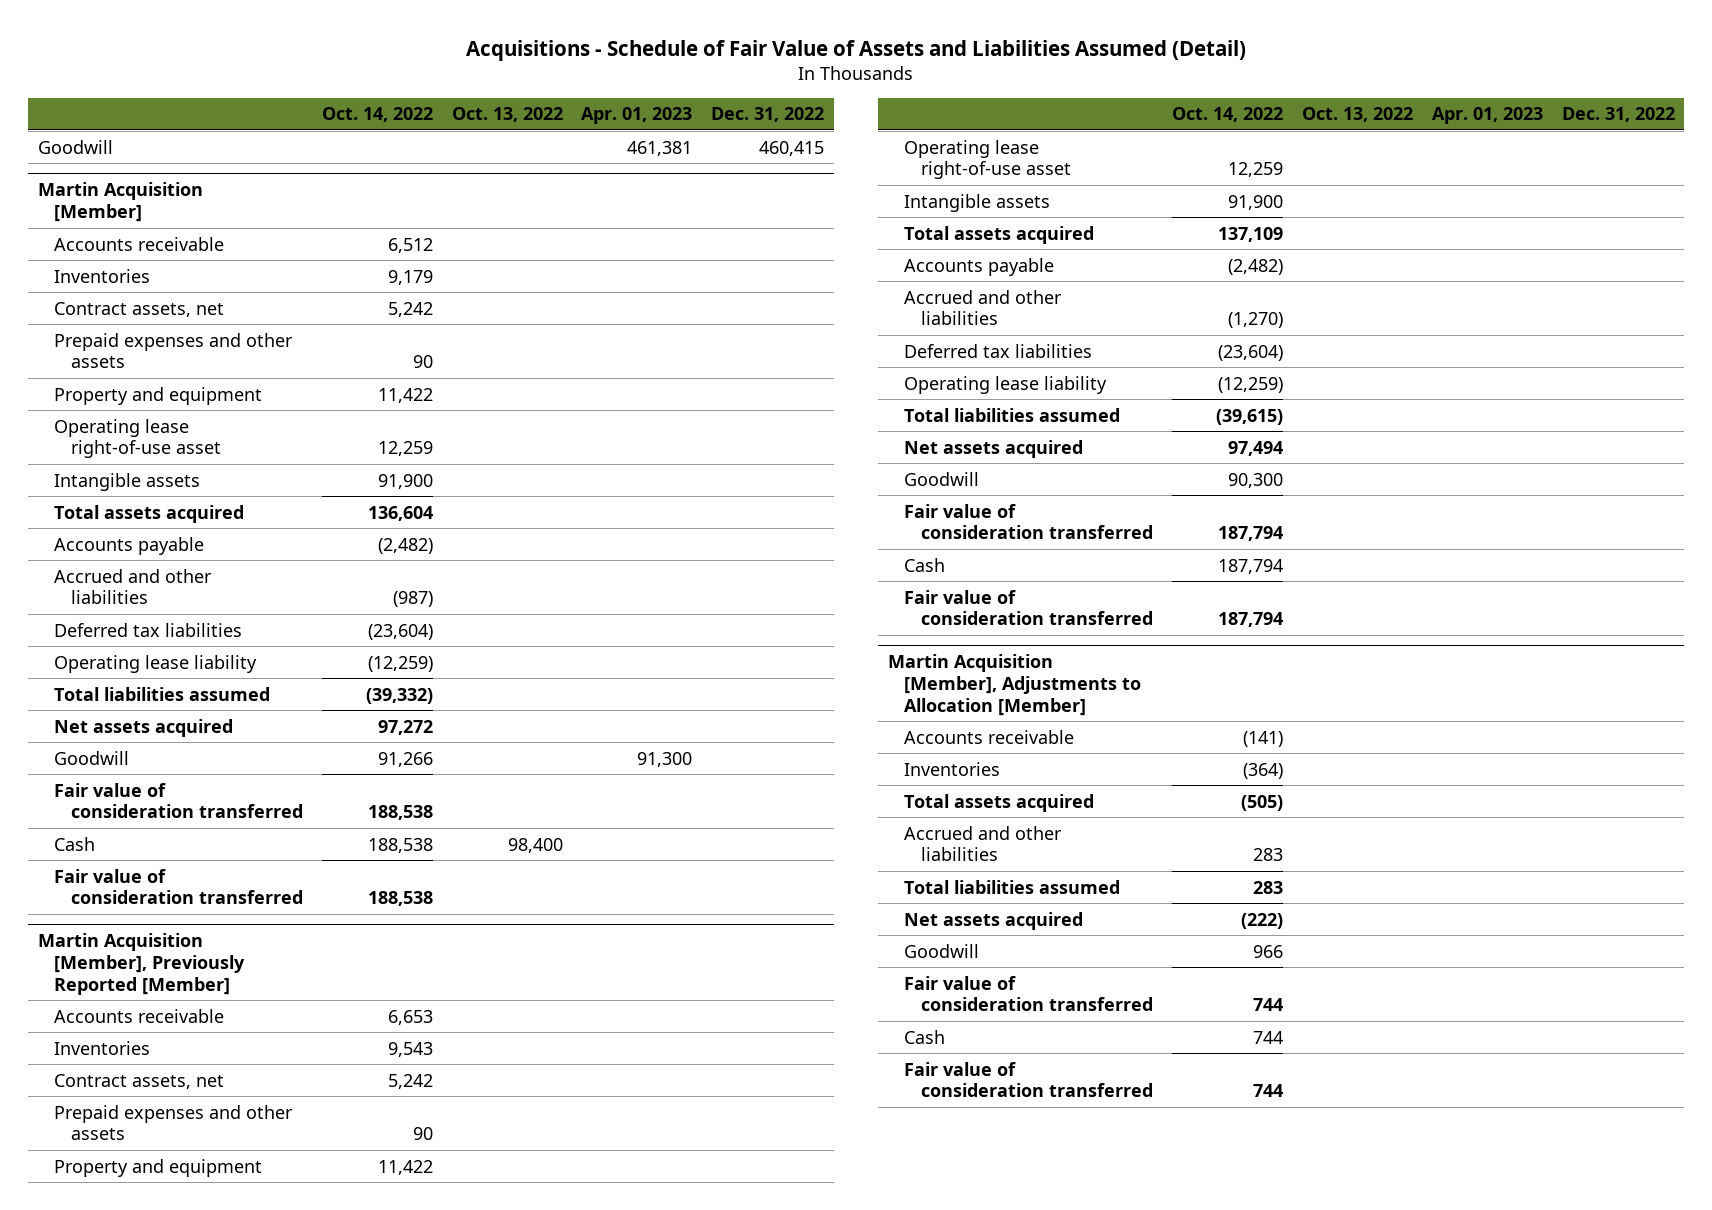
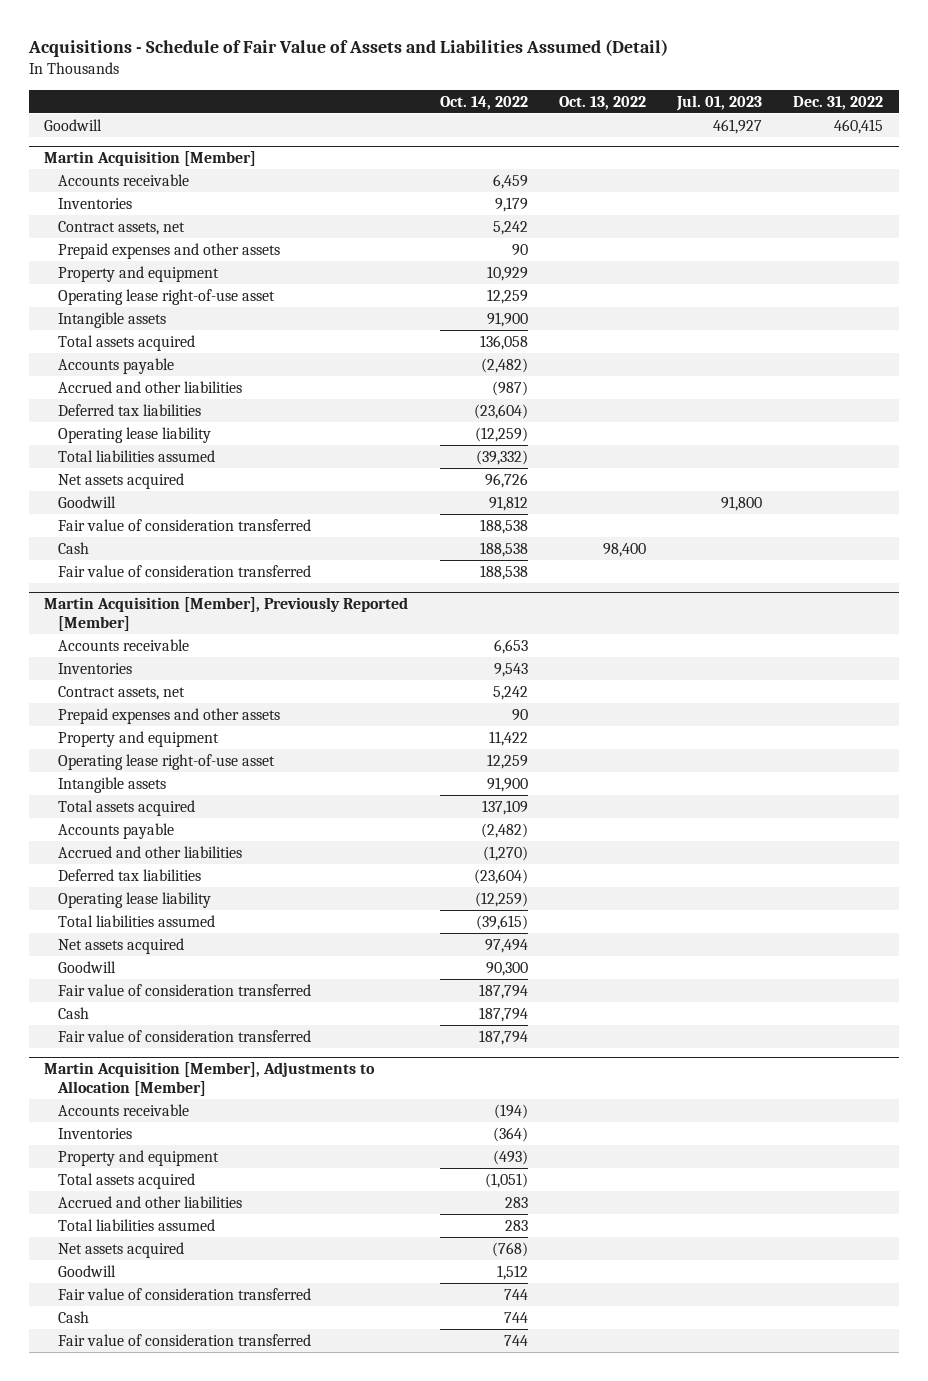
[581,107,693,125] Apr. 01, 2023 -> none
none -> [676,94,763,111] Jul. 01, 2023
[387,237,433,253] 6,512 -> [492,173,528,189] 6,459
[377,387,433,403] 11,422 -> [486,265,528,281] 10,929
[367,505,433,521] 136,604 -> [479,334,528,350] 136,058
[377,719,433,735] 97,272 -> [484,472,528,488] 96,726
[377,751,433,767] 91,266 -> [488,495,528,511] 91,812
[1242,730,1283,747] (141) -> [493,1103,528,1119] (194)
none -> [57,1149,219,1166] Property and equipment
[1240,794,1283,811] (505) -> [484,1172,528,1188] (1,051)
[1240,912,1283,929] (222) -> [491,1241,528,1257] (768)
[1252,944,1283,958] 966 -> [496,1264,528,1280] 1,512

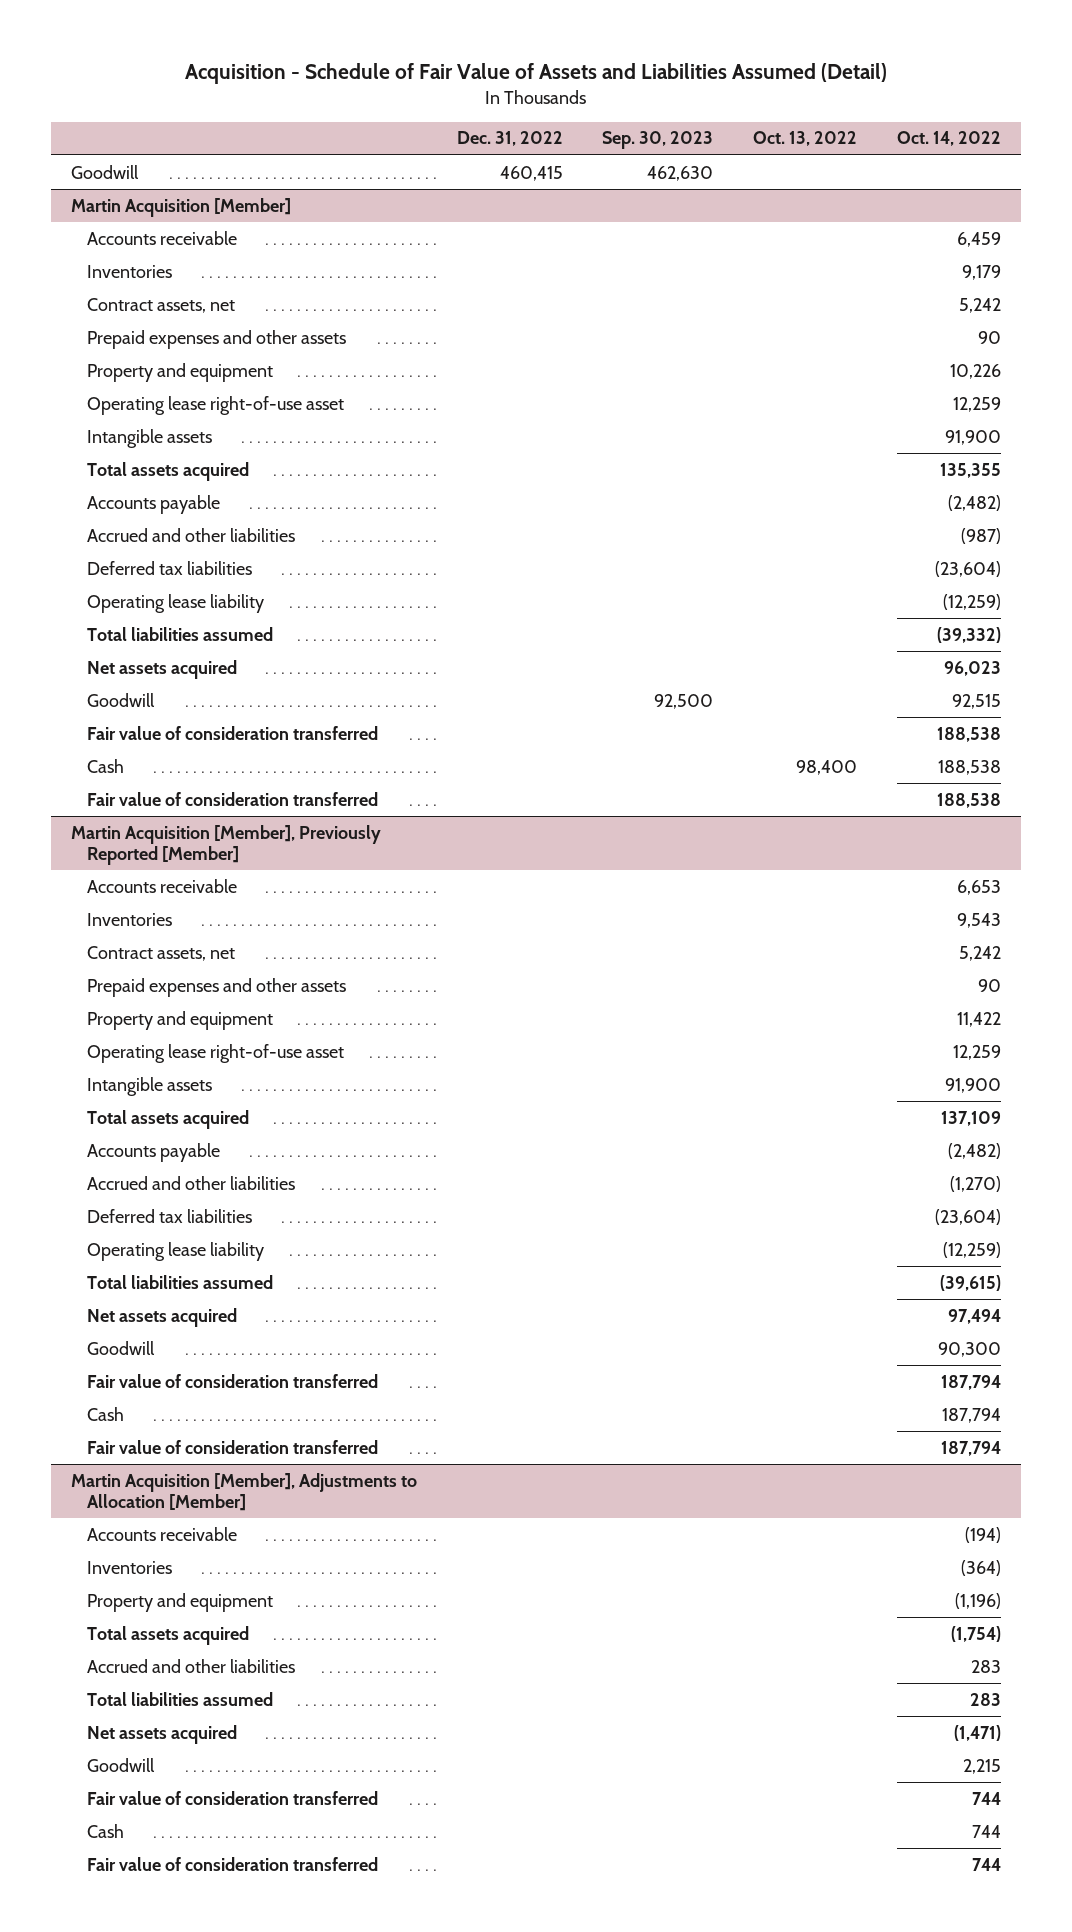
[27,39,668,58] Acquisitions - Schedule of Fair Value of Assets and Liabilities Assumed (Detail) -> [184,63,887,85] Acquisition - Schedule of Fair Value of Assets and Liabilities Assumed (Detail)
[676,94,763,111] Jul. 01, 2023 -> none
none -> [602,131,714,150] Sep. 30, 2023
[486,265,528,281] 10,929 -> [950,363,1002,379] 10,226
[479,334,528,350] 136,058 -> [940,462,1002,478] 135,355
[484,472,528,488] 96,726 -> [944,660,1002,676] 96,023
[488,495,528,511] 91,812 -> [952,693,1002,709] 92,515
[492,1149,528,1165] (493) -> [955,1592,1002,1609] (1,196)
[484,1172,528,1188] (1,051) -> [951,1625,1002,1642] (1,754)
[491,1241,528,1257] (768) -> [954,1724,1002,1741] (1,471)
[496,1264,528,1280] 1,512 -> [963,1758,1002,1774] 2,215

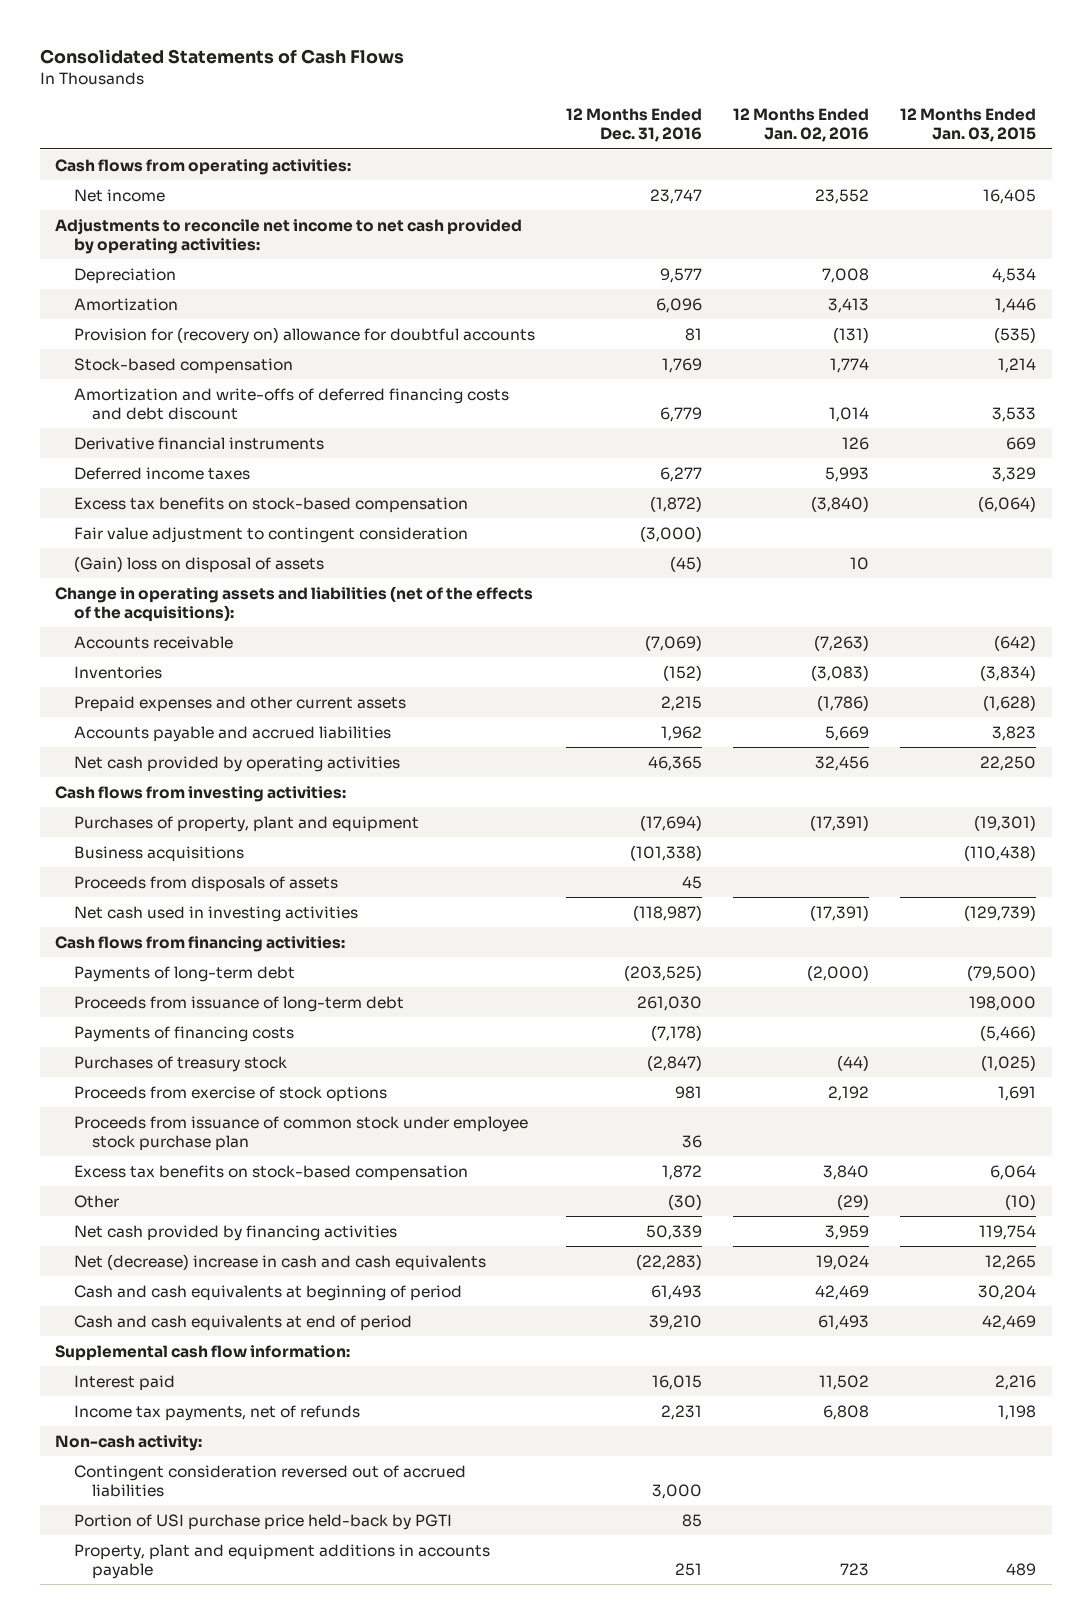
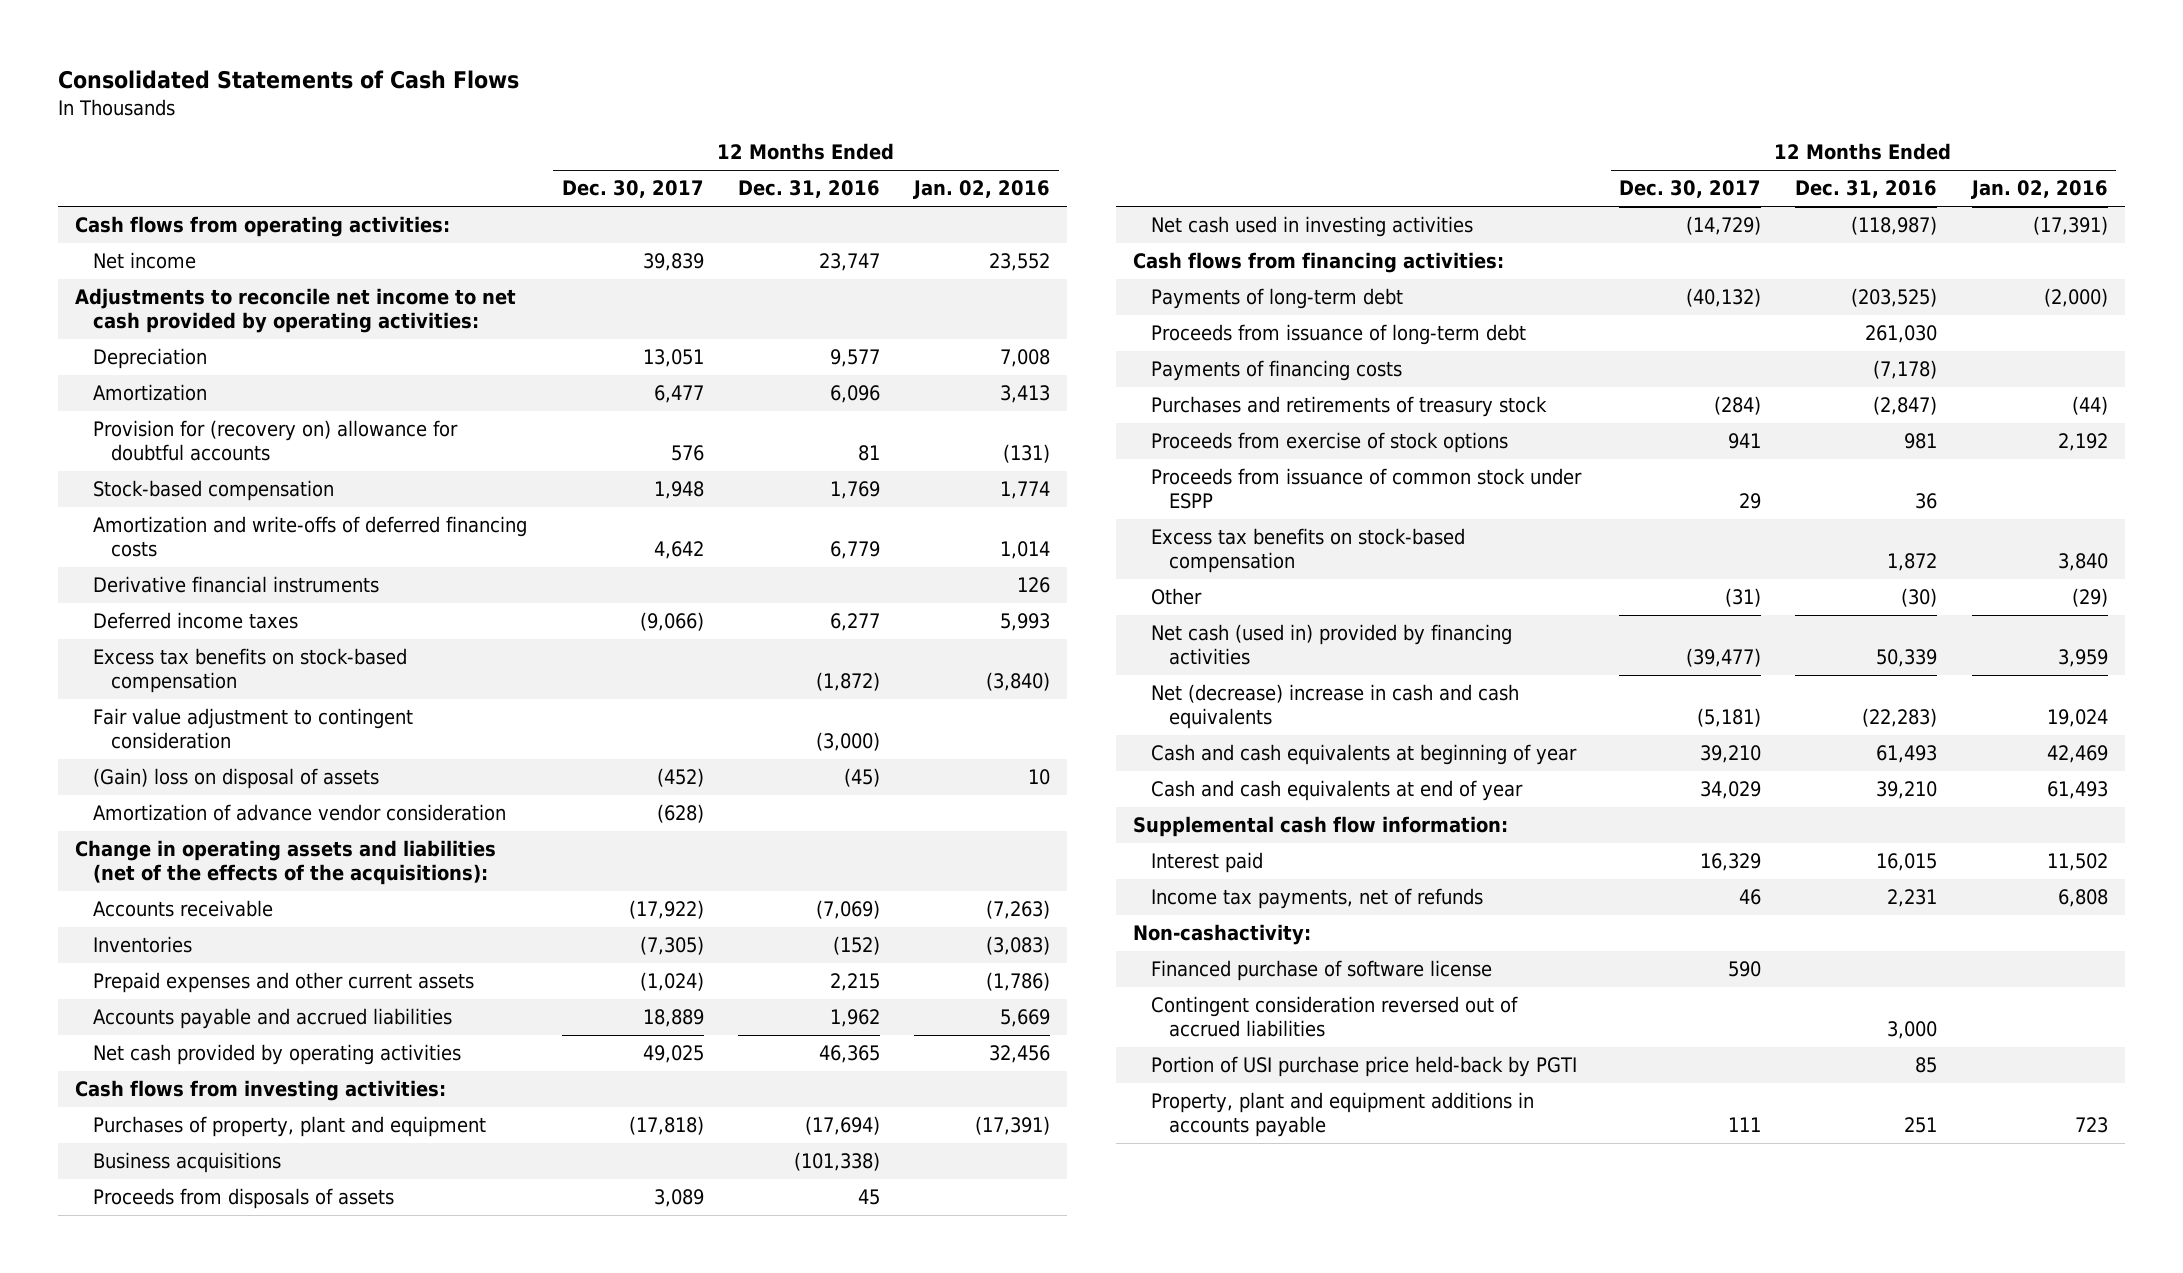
[899,107,1036,143] 12 Months Ended Jan. 03, 2015 -> none
none -> [561,180,704,199] Dec. 30, 2017
[73,387,509,420] Amortization and write-offs of deferred financing costs and debt discount -> [93,516,528,558] Amortization and write-offs of deferred financing costs
none -> [93,804,507,822] Amortization of advance vendor consideration
[73,1055,287,1072] Purchases of treasury stock -> [1150,396,1547,418] Purchases and retirements of treasury stock
[73,1115,528,1151] Proceeds from issuance of common stock under employee stock purchase plan -> [1150,468,1582,510] Proceeds from issuance of common stock under ESPP
[73,1224,397,1241] Net cash provided by financing activities -> [1150,624,1512,666] Net cash (used in) provided by financing activities
[73,1284,462,1301] Cash and cash equivalents at beginning of period -> [1150,744,1577,766] Cash and cash equivalents at beginning of year
[73,1314,412,1331] Cash and cash equivalents at end of period -> [1150,780,1523,802] Cash and cash equivalents at end of year
[55,1434,203,1451] Non-cash activity: -> [1132,924,1311,946] Non-cashactivity:
none -> [1150,960,1492,982] Financed purchase of software license

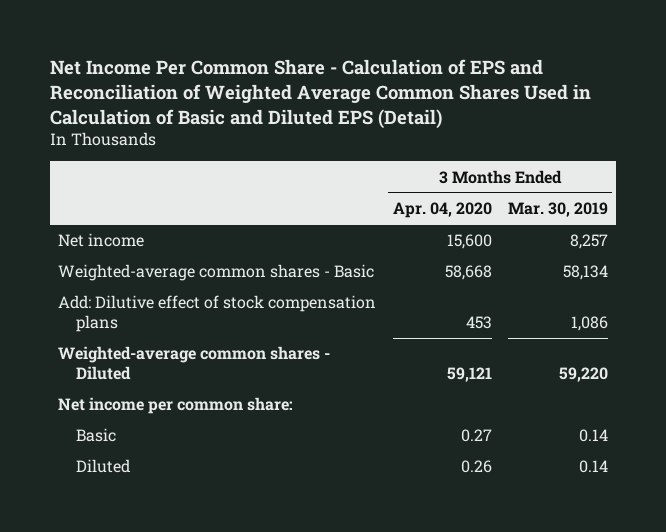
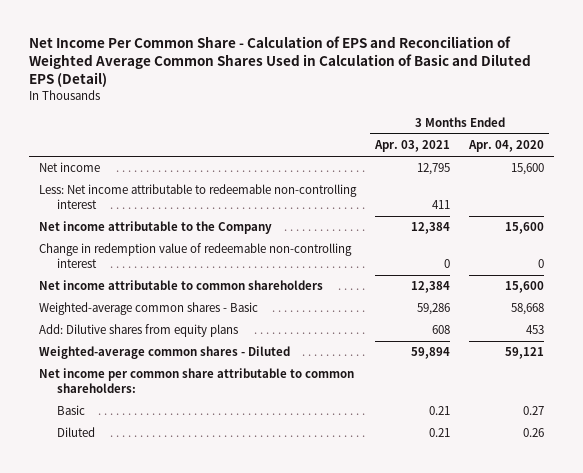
[508,202,609,218] Mar. 30, 2019 -> none
none -> [374,140,451,153] Apr. 03, 2021
none -> [38,184,357,210] Less: Net income attributable to redeemable non-controlling interest
none -> [38,221,272,235] Net income attributable to the Company
none -> [38,243,352,269] Change in redemption value of redeemable non-controlling interest
none -> [38,280,323,291] Net income attributable to common shareholders
[58,295,377,333] Add: Dilutive effect of stock compensation plans -> [38,324,238,338] Add: Dilutive shares from equity plans
[58,397,294,415] Net income per common share: -> [38,368,354,394] Net income per common share attributable to common shareholders:

